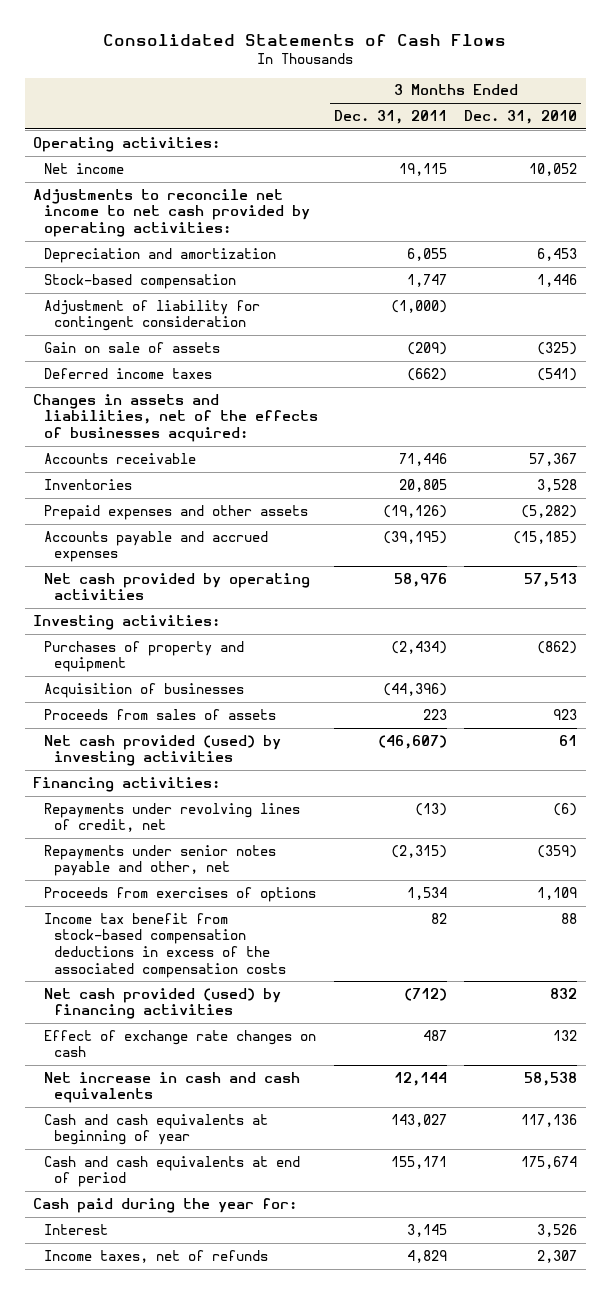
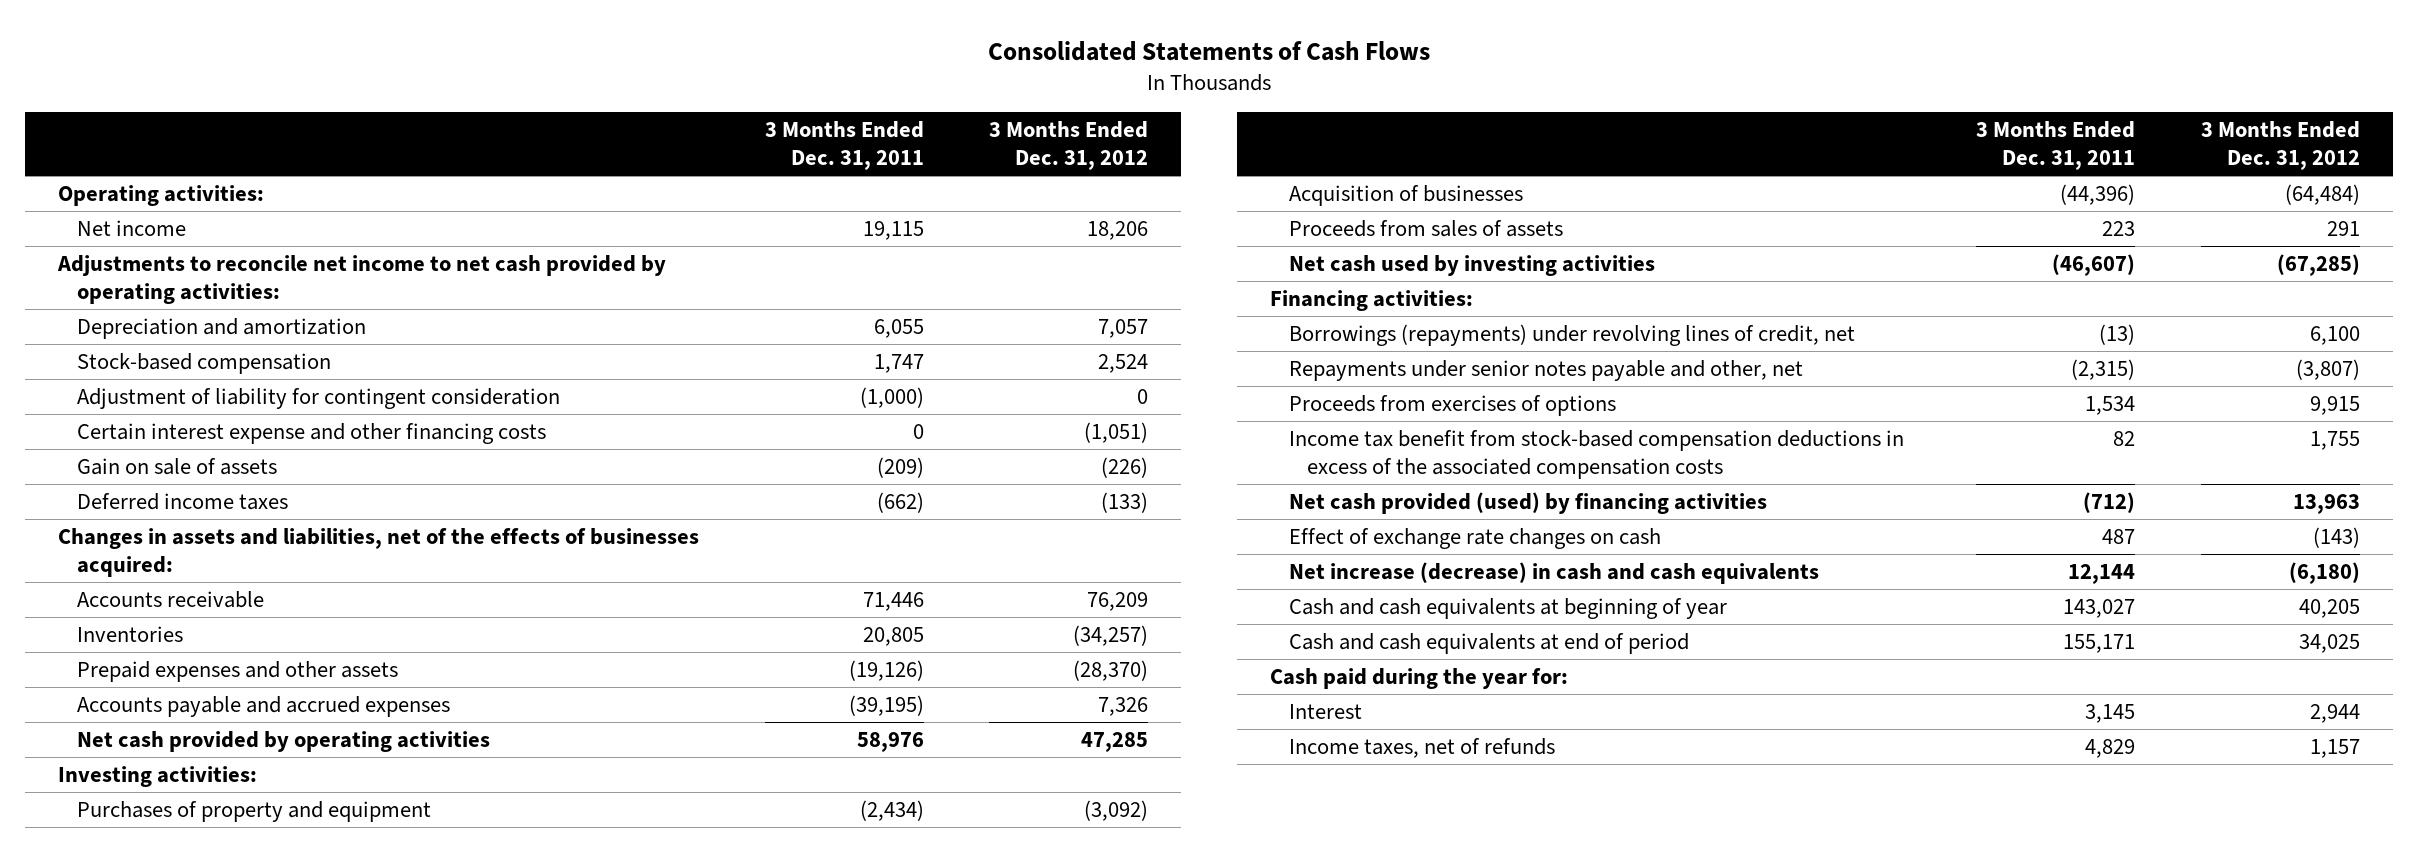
[464,109,578,124] Dec. 31, 2010 -> none
none -> [989,121,1149,171] 3 Months Ended Dec. 31, 2012
none -> [77,422,547,444] Certain interest expense and other financing costs
[43,734,281,767] Net cash provided (used) by investing activities -> [1288,254,1655,276] Net cash used by investing activities
[43,802,300,833] Repayments under revolving lines of credit, net -> [1288,323,1855,346] Borrowings (repayments) under revolving lines of credit, net
[43,1071,300,1104] Net increase in cash and cash equivalents -> [1288,561,1819,584] Net increase (decrease) in cash and cash equivalents

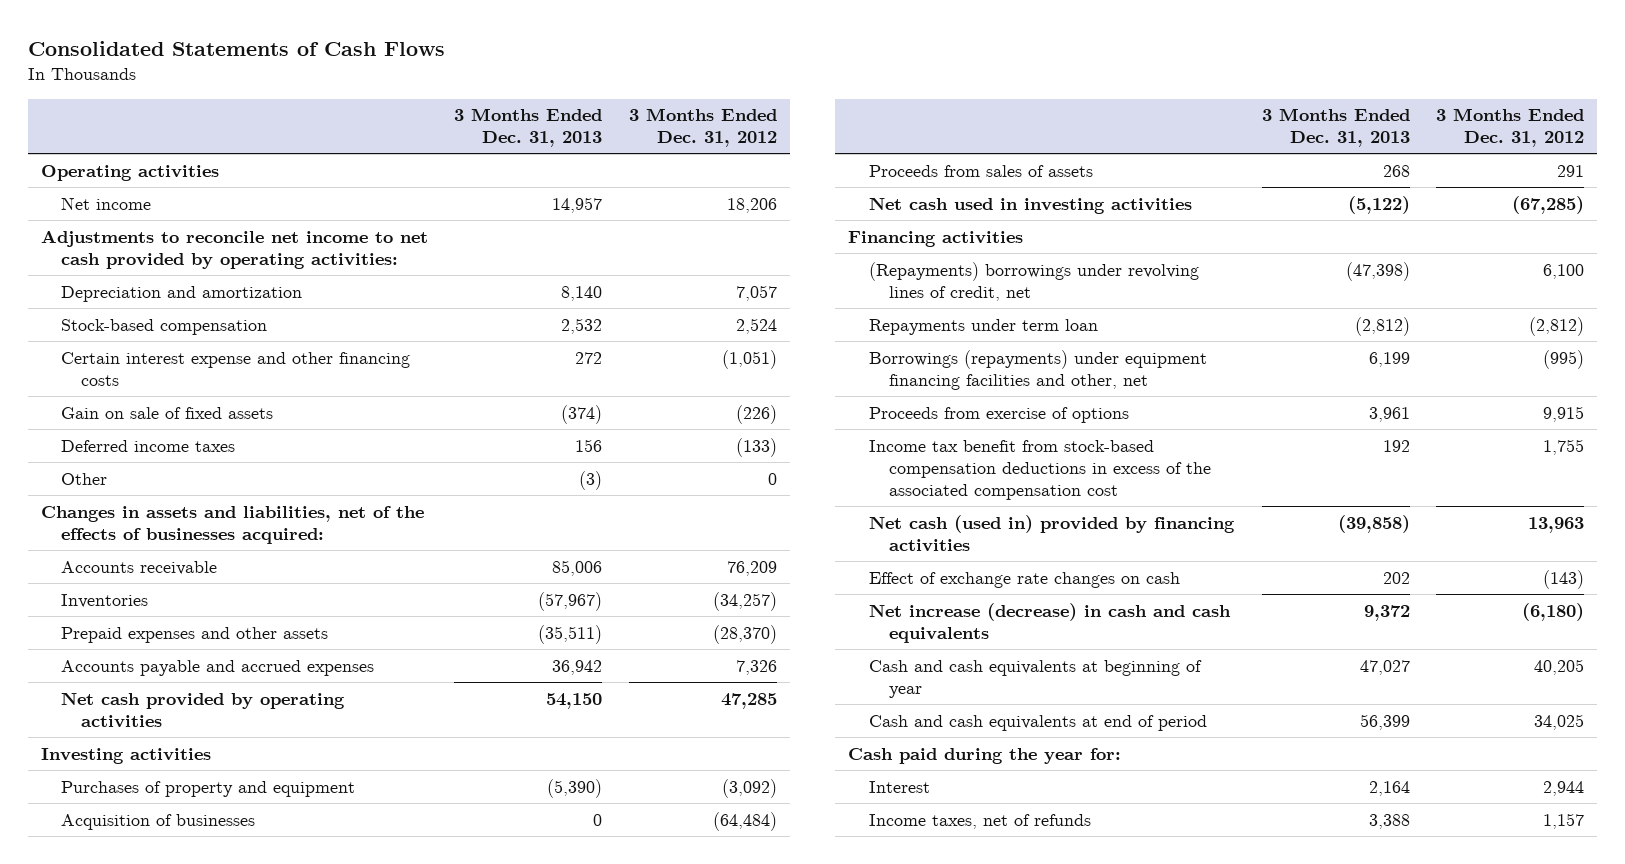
[764,121,924,171] 3 Months Ended Dec. 31, 2011 -> none
none -> [454,108,603,148] 3 Months Ended Dec. 31, 2013
[58,184,265,206] Operating activities: -> [40,164,219,181] Operating activities
[77,387,561,409] Adjustment of liability for contingent consideration -> none
[77,457,278,475] Gain on sale of assets -> [61,406,274,419] Gain on sale of fixed assets
none -> [61,472,108,485] Other
[58,765,258,787] Investing activities: -> [40,747,211,764] Investing activities
[1288,359,1803,381] Repayments under senior notes payable and other, net -> none
[1288,254,1655,276] Net cash used by investing activities -> [868,196,1192,214] Net cash used in investing activities
[1269,289,1473,311] Financing activities: -> [848,230,1024,247] Financing activities
[1288,323,1855,346] Borrowings (repayments) under revolving lines of credit, net -> [868,261,1199,301] (Repayments) borrowings under revolving lines of credit, net
none -> [868,318,1098,335] Repayments under term loan
none -> [868,349,1207,390] Borrowings (repayments) under equipment financing facilities and other, net
[1288,394,1616,416] Proceeds from exercises of options -> [868,406,1129,423] Proceeds from exercise of options
[1288,429,1904,479] Income tax benefit from stock-based compensation deductions in excess of the associated compensation costs -> [868,439,1211,500] Income tax benefit from stock-based compensation deductions in excess of the associated compensation cost
[1288,491,1767,514] Net cash provided (used) by financing activities -> [868,514,1235,552] Net cash (used in) provided by financing activities

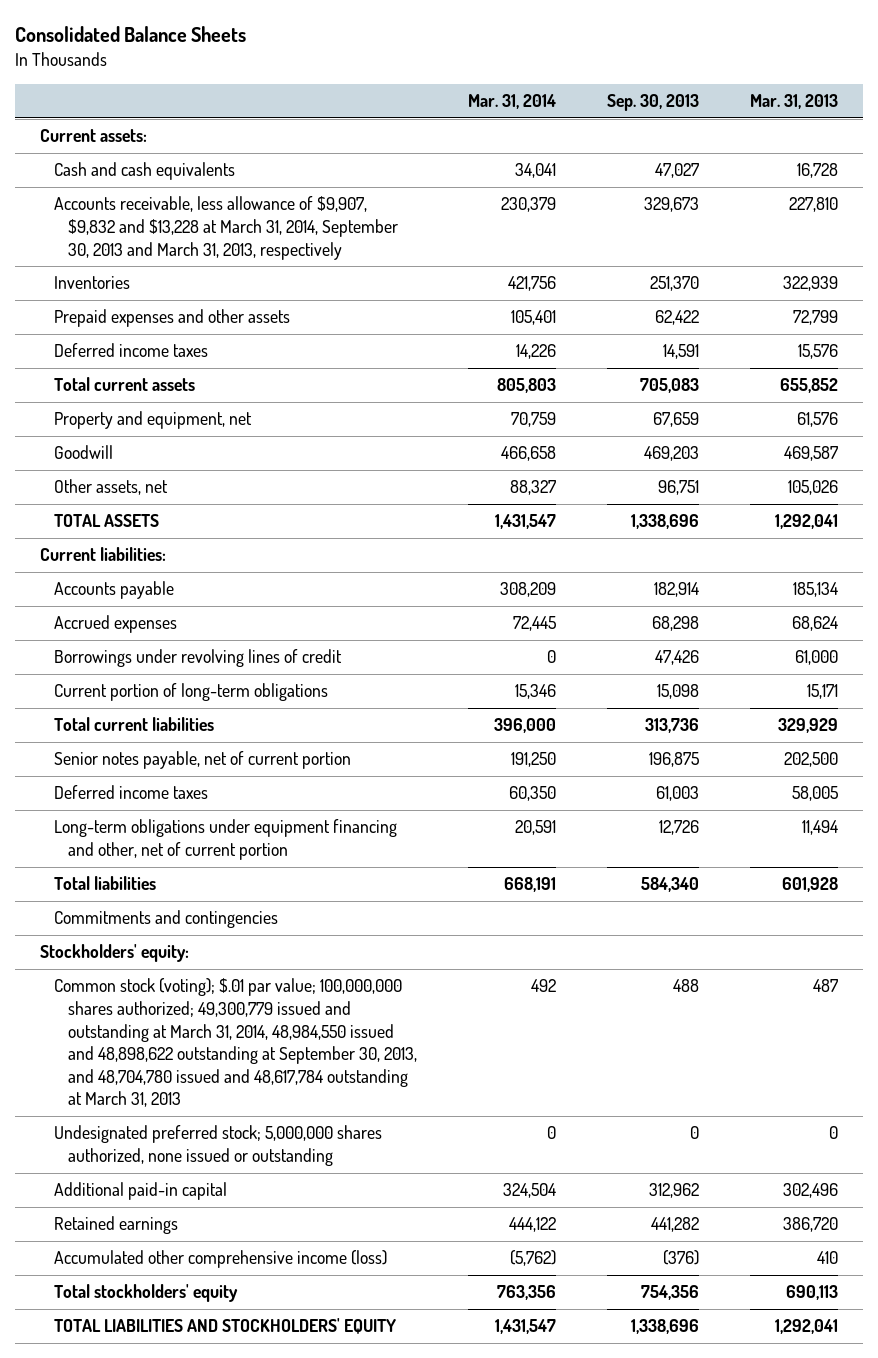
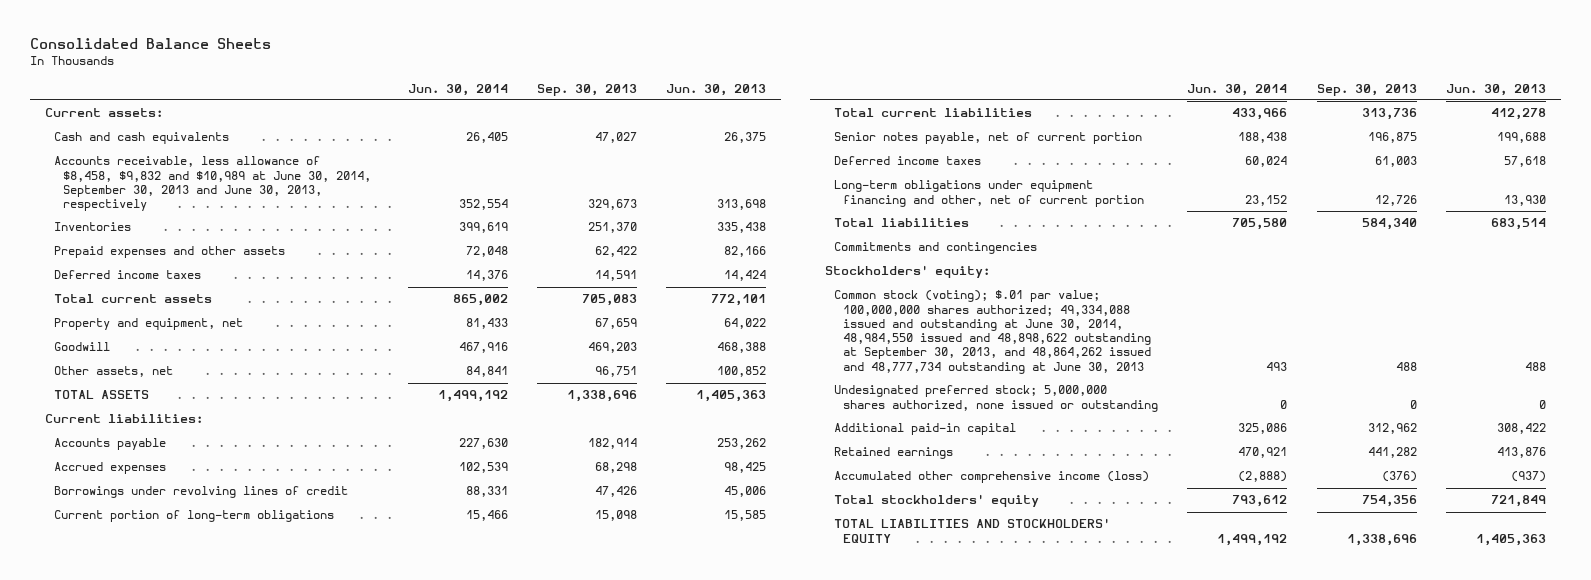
[468,94,557,110] Mar. 31, 2014 -> none
[749,94,838,110] Mar. 31, 2013 -> none
none -> [407,83,508,96] Jun. 30, 2014
none -> [666,83,767,96] Jun. 30, 2013
[54,196,399,260] Accounts receivable, less allowance of $9,907, $9,832 and $13,228 at March 31, 2014, September 30, 2013 and March 31, 2013, respectively -> [54,156,372,212] Accounts receivable, less allowance of $8,458, $9,832 and $10,989 at June 30, 2014, September 30, 2013 and June 30, 2013, respectively
[54,978,418,1108] Common stock (voting); $.01 par value; 100,000,000 shares authorized; 49,300,779 issued and outstanding at March 31, 2014, 48,984,550 issued and 48,898,622 outstanding at September 30, 2013, and 48,704,780 issued and 48,617,784 outstanding at March 31, 2013 -> [834,290,1152,374] Common stock (voting); $.01 par value; 100,000,000 shares authorized; 49,334,088 issued and outstanding at June 30, 2014, 48,984,550 issued and 48,898,622 outstanding at September 30, 2013, and 48,864,262 issued and 48,777,734 outstanding at June 30, 2013

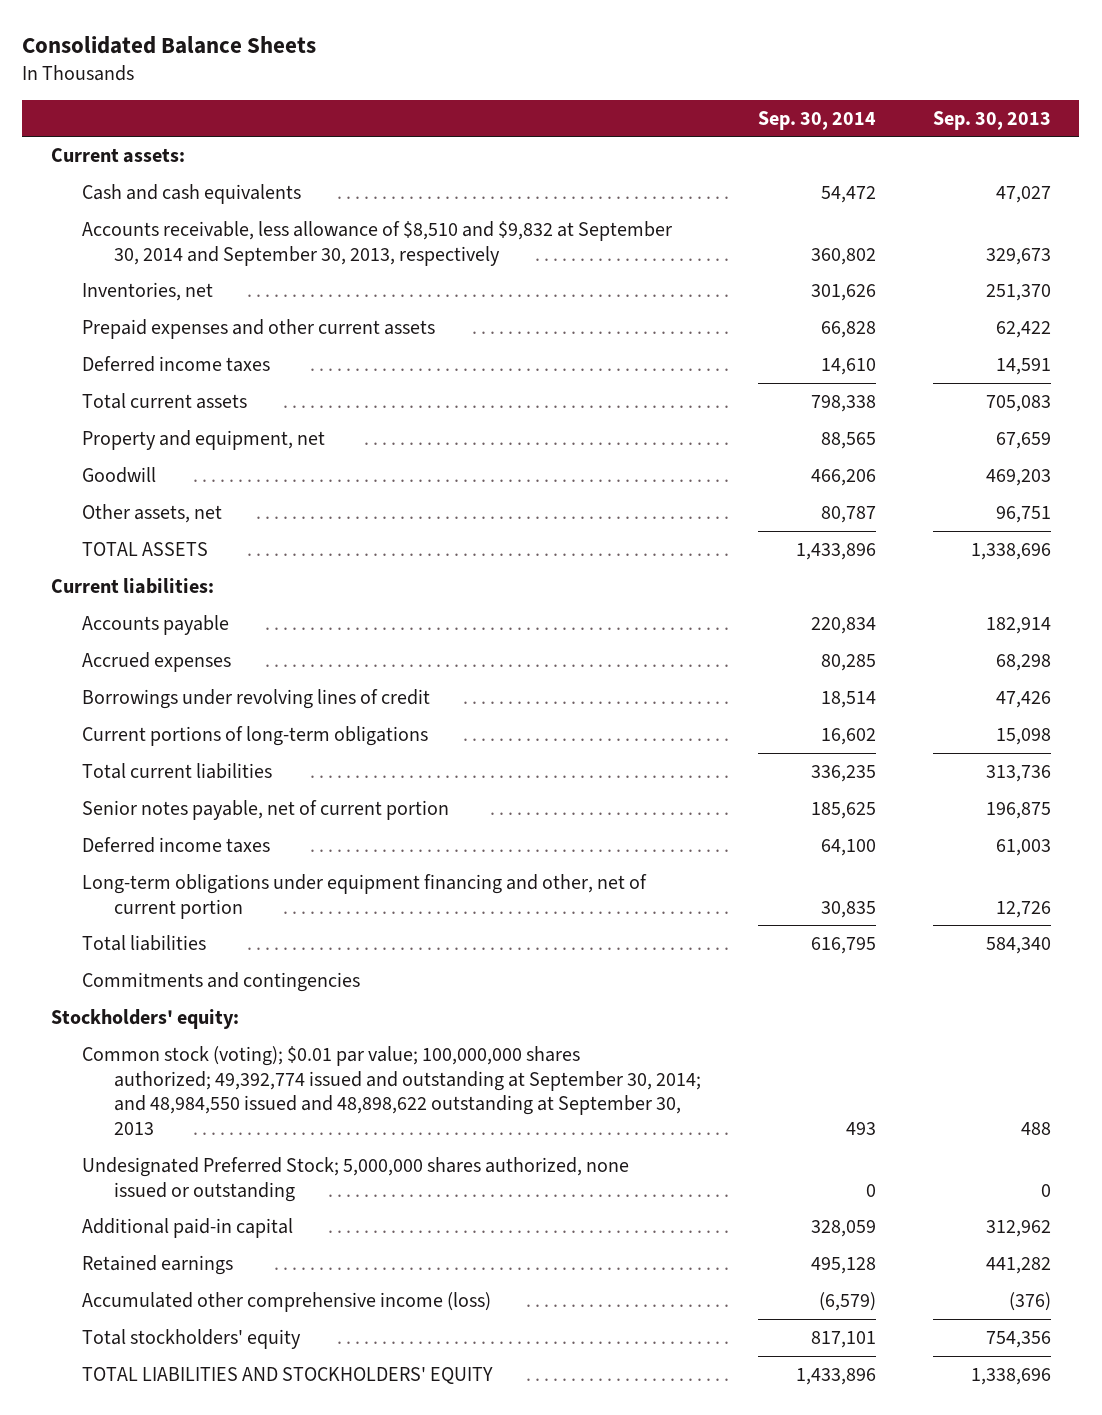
[407,83,508,96] Jun. 30, 2014 -> none
[666,83,767,96] Jun. 30, 2013 -> none
none -> [757,110,876,130] Sep. 30, 2014
[54,156,372,212] Accounts receivable, less allowance of $8,458, $9,832 and $10,989 at June 30, 2014, September 30, 2013 and June 30, 2013, respectively -> [82,220,673,266] Accounts receivable, less allowance of $8,510 and $9,832 at September 30, 2014 and September 30, 2013, respectively
[54,222,132,232] Inventories -> [82,281,214,301] Inventories, net
[54,246,286,259] Prepaid expenses and other assets -> [82,318,436,339] Prepaid expenses and other current assets
[54,510,335,523] Current portion of long-term obligations -> [82,725,429,746] Current portions of long-term obligations
[834,290,1152,374] Common stock (voting); $.01 par value; 100,000,000 shares authorized; 49,334,088 issued and outstanding at June 30, 2014, 48,984,550 issued and 48,898,622 outstanding at September 30, 2013, and 48,864,262 issued and 48,777,734 outstanding at June 30, 2013 -> [82,1045,701,1135] Common stock (voting); $0.01 par value; 100,000,000 shares authorized; 49,392,774 issued and outstanding at September 30, 2014; and 48,984,550 issued and 48,898,622 outstanding at September 30, 2013
[834,385,1159,412] Undesignated preferred stock; 5,000,000 shares authorized, none issued or outstanding -> [82,1156,630,1202] Undesignated Preferred Stock; 5,000,000 shares authorized, none issued or outstanding

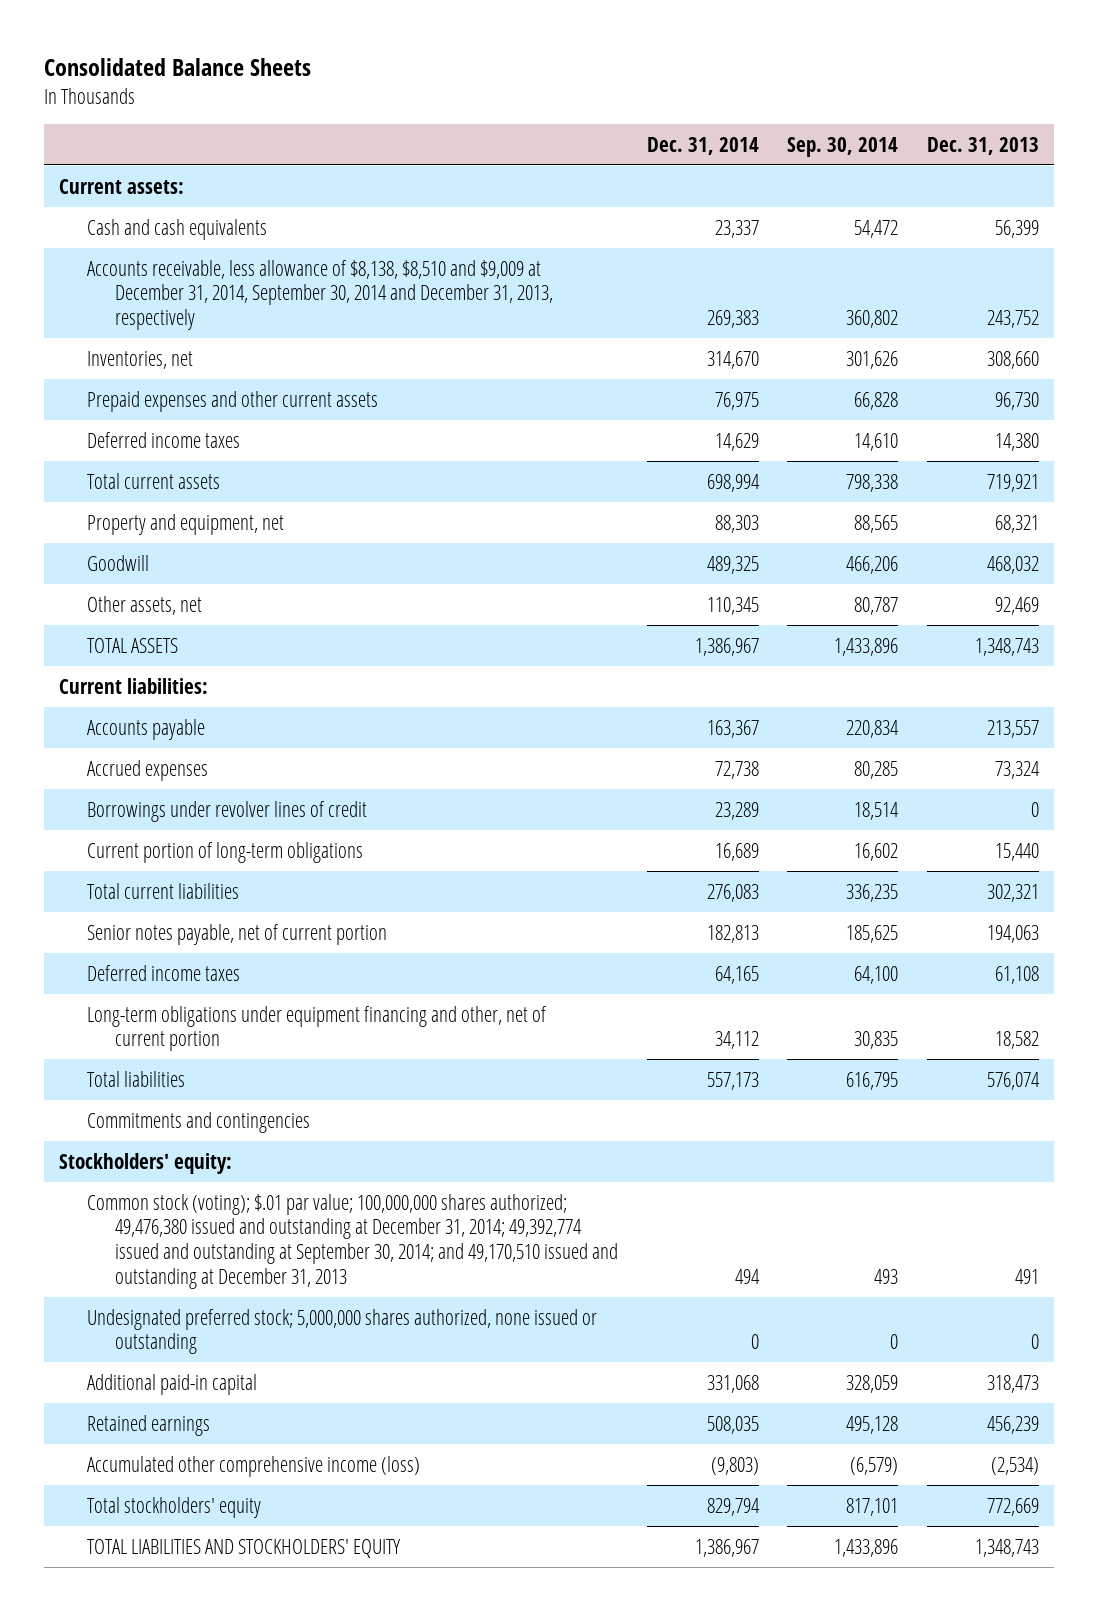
[932,110,1051,130] Sep. 30, 2013 -> none
none -> [646,136,759,155] Dec. 31, 2014
none -> [927,136,1040,155] Dec. 31, 2013
[82,220,673,266] Accounts receivable, less allowance of $8,510 and $9,832 at September 30, 2014 and September 30, 2013, respectively -> [86,259,553,330] Accounts receivable, less allowance of $8,138, $8,510 and $9,009 at December 31, 2014, September 30, 2014 and December 31, 2013, respectively
[82,688,431,709] Borrowings under revolving lines of credit -> [86,800,367,822] Borrowings under revolver lines of credit
[82,725,429,746] Current portions of long-term obligations -> [86,841,363,863] Current portion of long-term obligations
[82,1045,701,1135] Common stock (voting); $0.01 par value; 100,000,000 shares authorized; 49,392,774 issued and outstanding at September 30, 2014; and 48,984,550 issued and 48,898,622 outstanding at September 30, 2013 -> [86,1193,618,1289] Common stock (voting); $.01 par value; 100,000,000 shares authorized; 49,476,380 issued and outstanding at December 31, 2014; 49,392,774 issued and outstanding at September 30, 2014; and 49,170,510 issued and outstanding at December 31, 2013
[82,1156,630,1202] Undesignated Preferred Stock; 5,000,000 shares authorized, none issued or outstanding -> [86,1308,597,1355] Undesignated preferred stock; 5,000,000 shares authorized, none issued or outstanding

